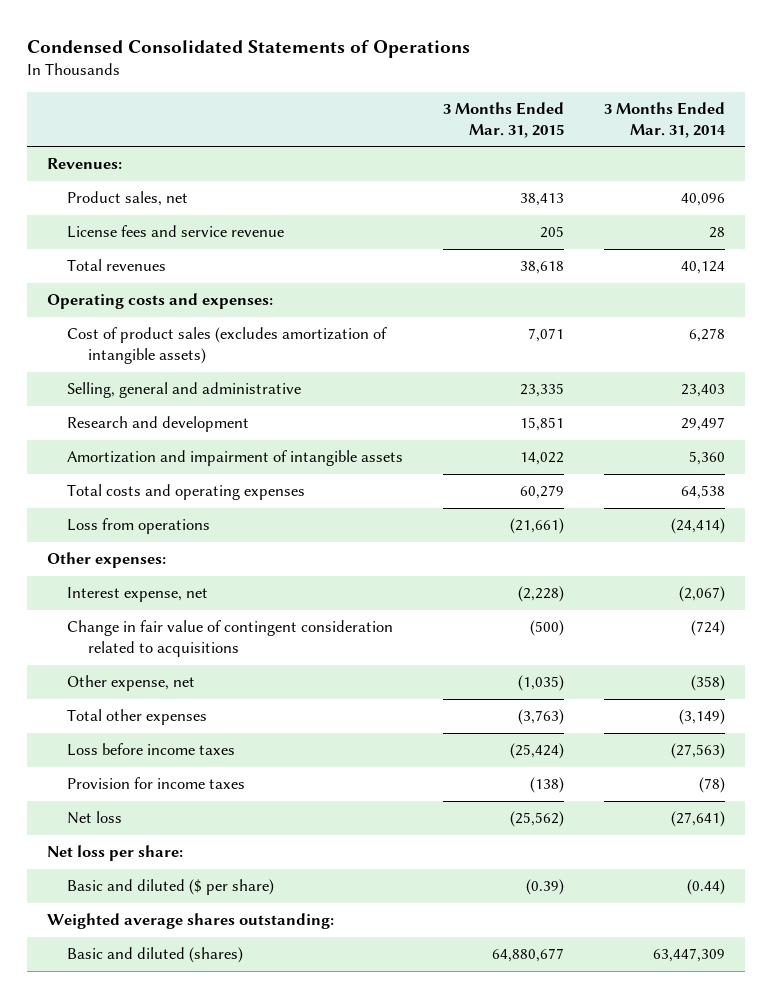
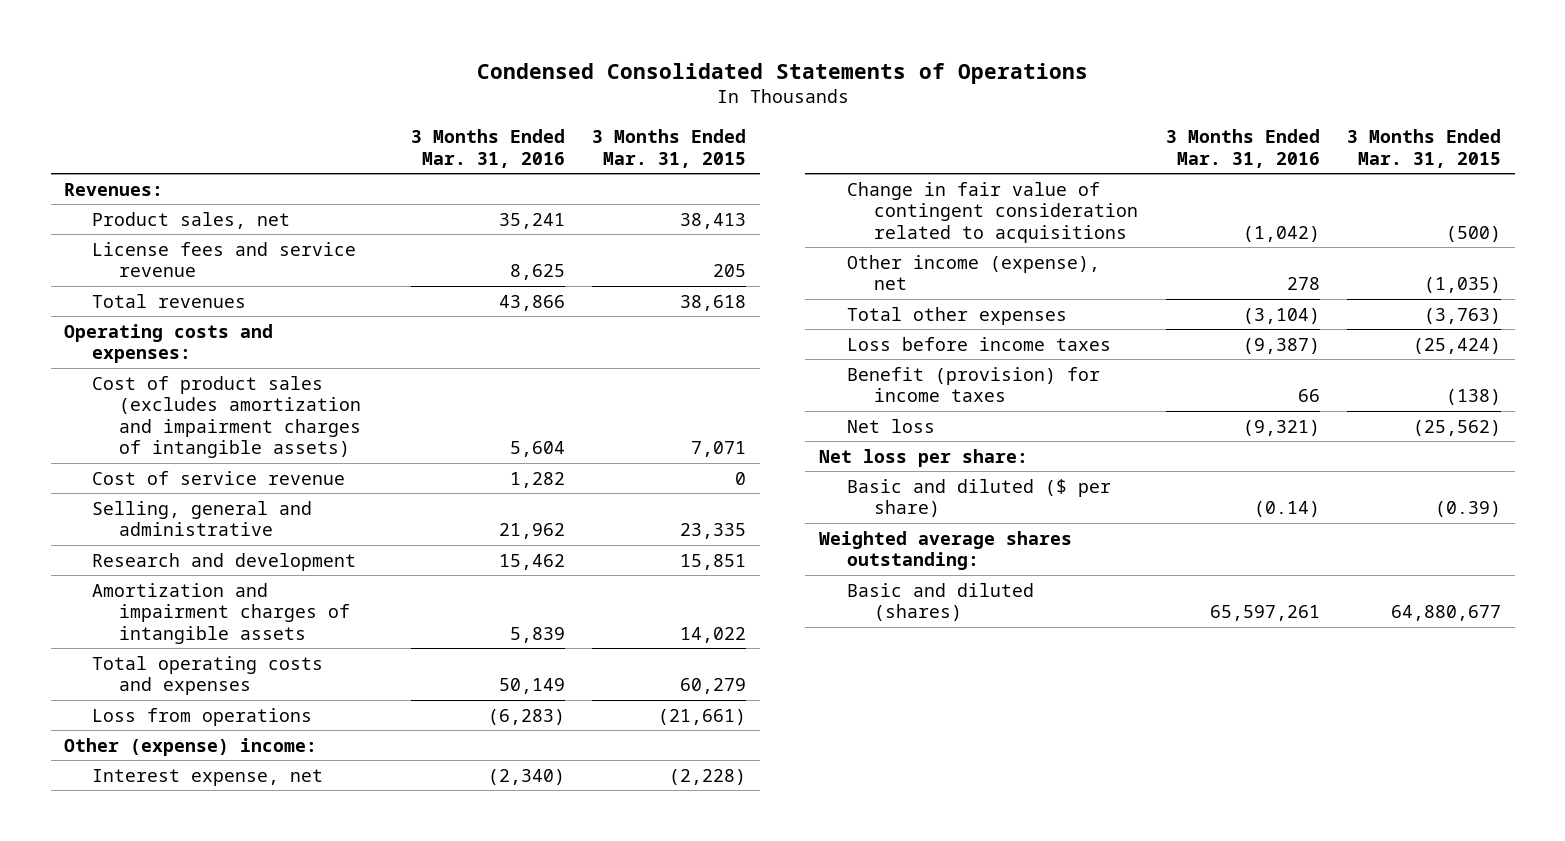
[603,101,726,138] 3 Months Ended Mar. 31, 2014 -> none
none -> [410,129,565,168] 3 Months Ended Mar. 31, 2016
[67,327,388,365] Cost of product sales (excludes amortization of intangible assets) -> [91,375,362,458] Cost of product sales (excludes amortization and impairment charges of intangible assets)
none -> [91,470,345,485] Cost of service revenue
[67,450,404,467] Amortization and impairment of intangible assets -> [91,582,351,644] Amortization and impairment charges of intangible assets
[67,484,306,501] Total costs and operating expenses -> [91,655,323,696] Total operating costs and expenses
[46,552,166,569] Other expenses: -> [64,737,318,756] Other (expense) income:
[67,675,196,692] Other expense, net -> [846,254,1100,291] Other income (expense), net
[67,777,246,790] Provision for income taxes -> [846,366,1100,403] Benefit (provision) for income taxes

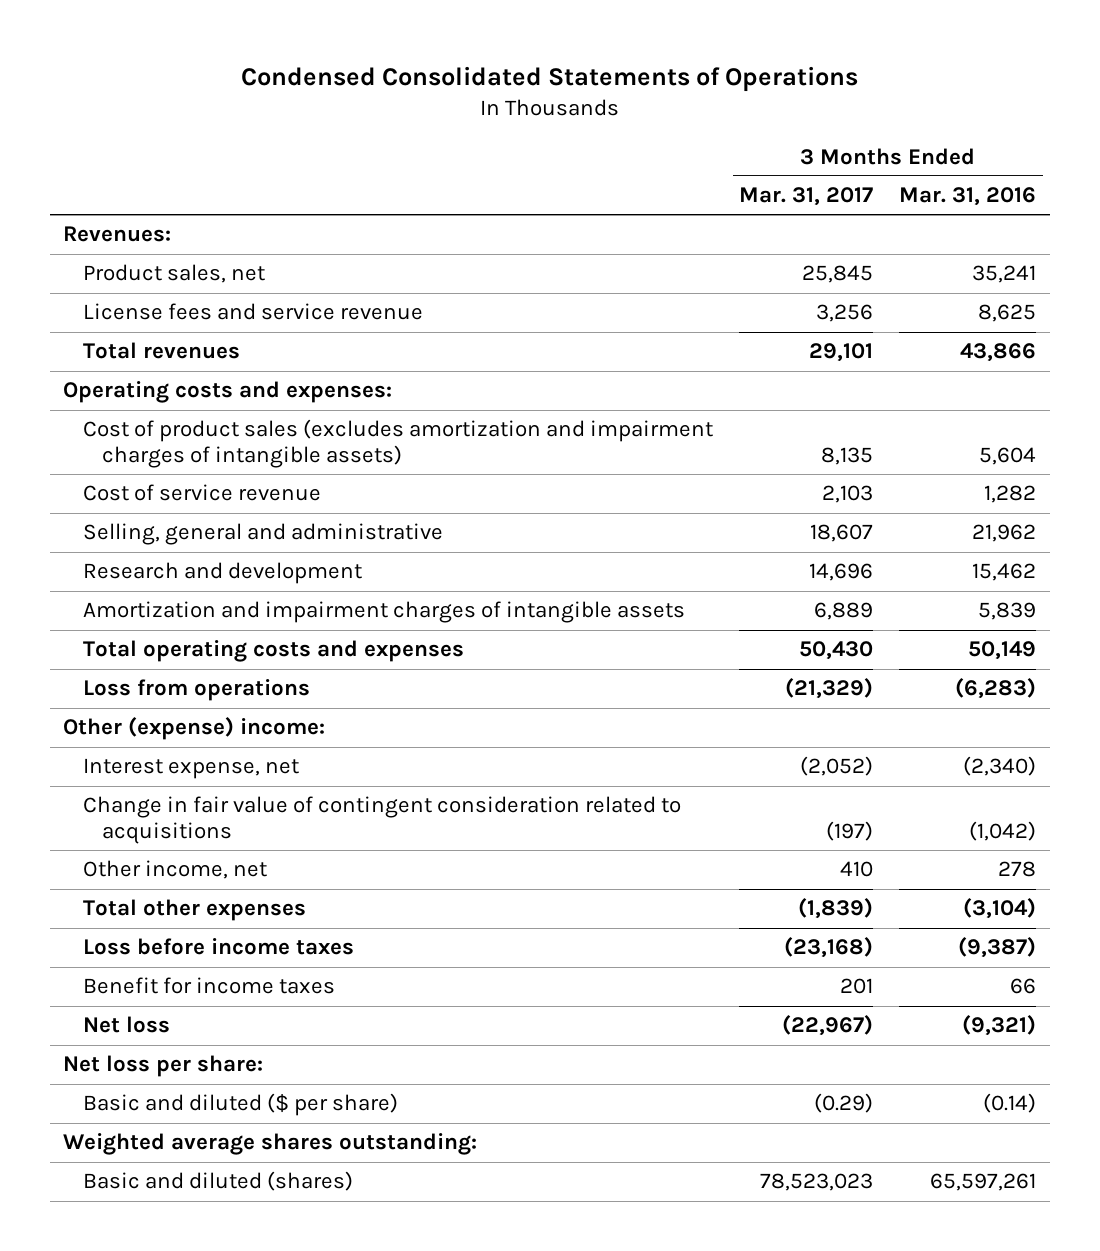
[592,129,747,168] 3 Months Ended Mar. 31, 2015 -> none
none -> [739,187,874,207] Mar. 31, 2017
[846,254,1100,291] Other income (expense), net -> [82,860,267,880] Other income, net
[846,366,1100,403] Benefit (provision) for income taxes -> [82,977,335,995] Benefit for income taxes

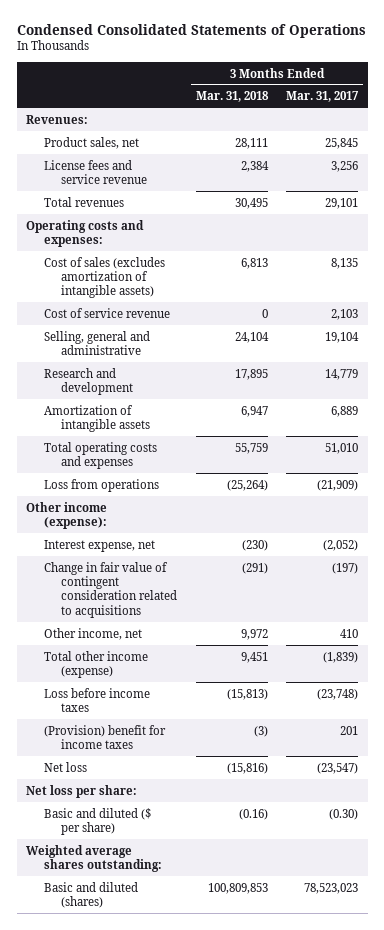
[899,187,1037,207] Mar. 31, 2016 -> none
none -> [195,91,269,103] Mar. 31, 2018
[82,419,713,469] Cost of product sales (excludes amortization and impairment charges of intangible assets) -> [43,256,165,299] Cost of sales (excludes amortization of intangible assets)
[810,524,874,543] 18,607 -> [325,331,360,343] 19,104
[809,563,874,582] 14,696 -> [325,368,359,380] 14,779
[82,601,685,624] Amortization and impairment charges of intangible assets -> [43,404,151,432] Amortization of intangible assets
[799,641,874,661] 50,430 -> [325,442,359,454] 51,010
[785,678,874,700] (21,329) -> [317,479,359,491] (21,909)
[63,717,326,741] Other (expense) income: -> [25,501,107,529] Other income (expense):
[82,899,306,922] Total other expenses -> [43,650,148,678] Total other income (expense)
[784,937,874,959] (23,168) -> [317,688,359,700] (23,748)
[82,977,335,995] Benefit for income taxes -> [43,724,166,749] (Provision) benefit for income taxes
[782,1015,874,1037] (22,967) -> [317,762,359,774] (23,547)
[814,1093,874,1114] (0.29) -> [329,808,359,820] (0.30)

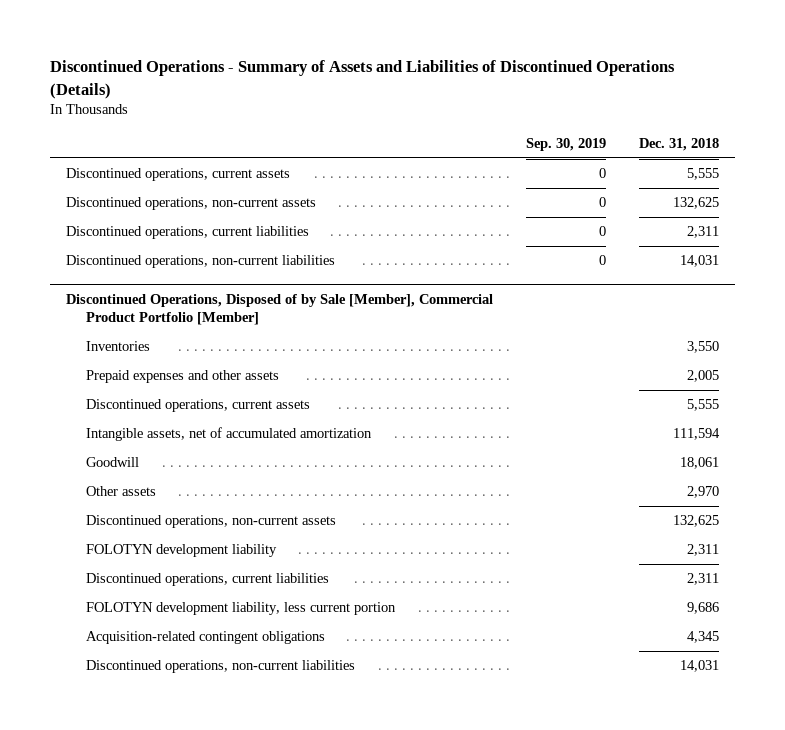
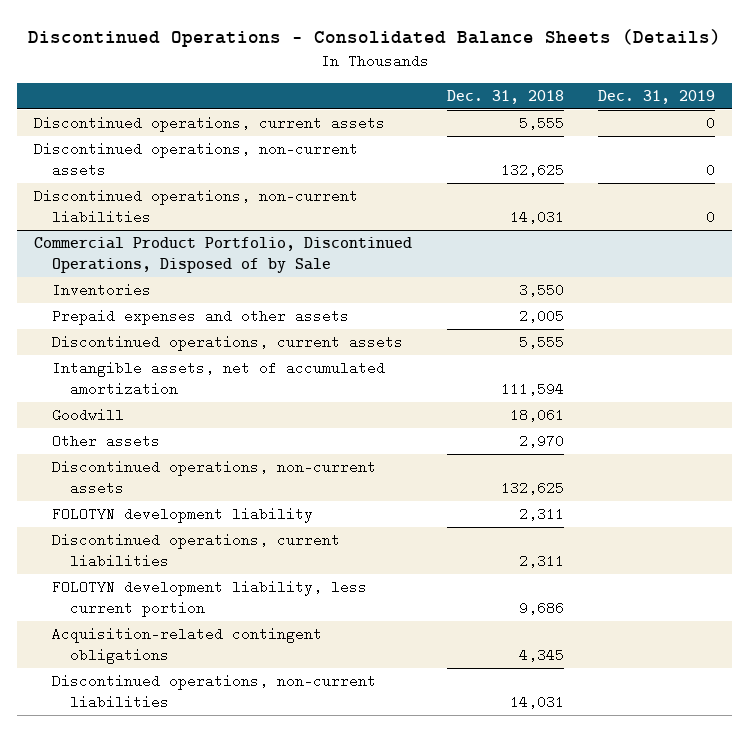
[49,60,675,99] Discontinued Operations - Summary of Assets and Liabilities of Discontinued Operations (Details) -> [27,29,721,48] Discontinued Operations - Consolidated Balance Sheets (Details)
[526,138,607,152] Sep. 30, 2019 -> none
none -> [597,90,715,105] Dec. 31, 2019
[66,226,310,240] Discontinued operations, current liabilities -> none
[66,293,494,326] Discontinued Operations, Disposed of by Sale [Member], Commercial Product Portfolio [Member] -> [34,237,413,274] Commercial Product Portfolio, Discontinued Operations, Disposed of by Sale

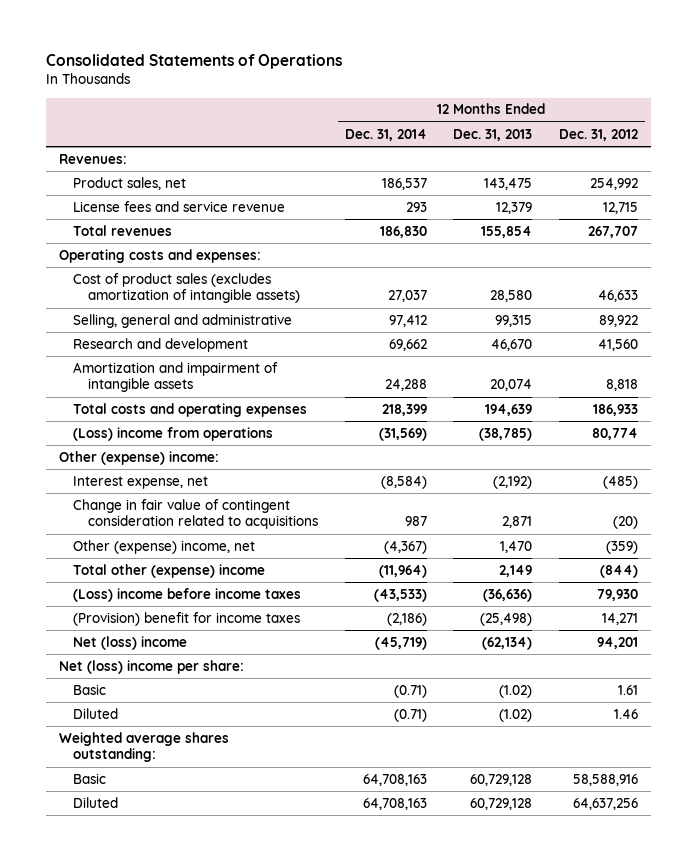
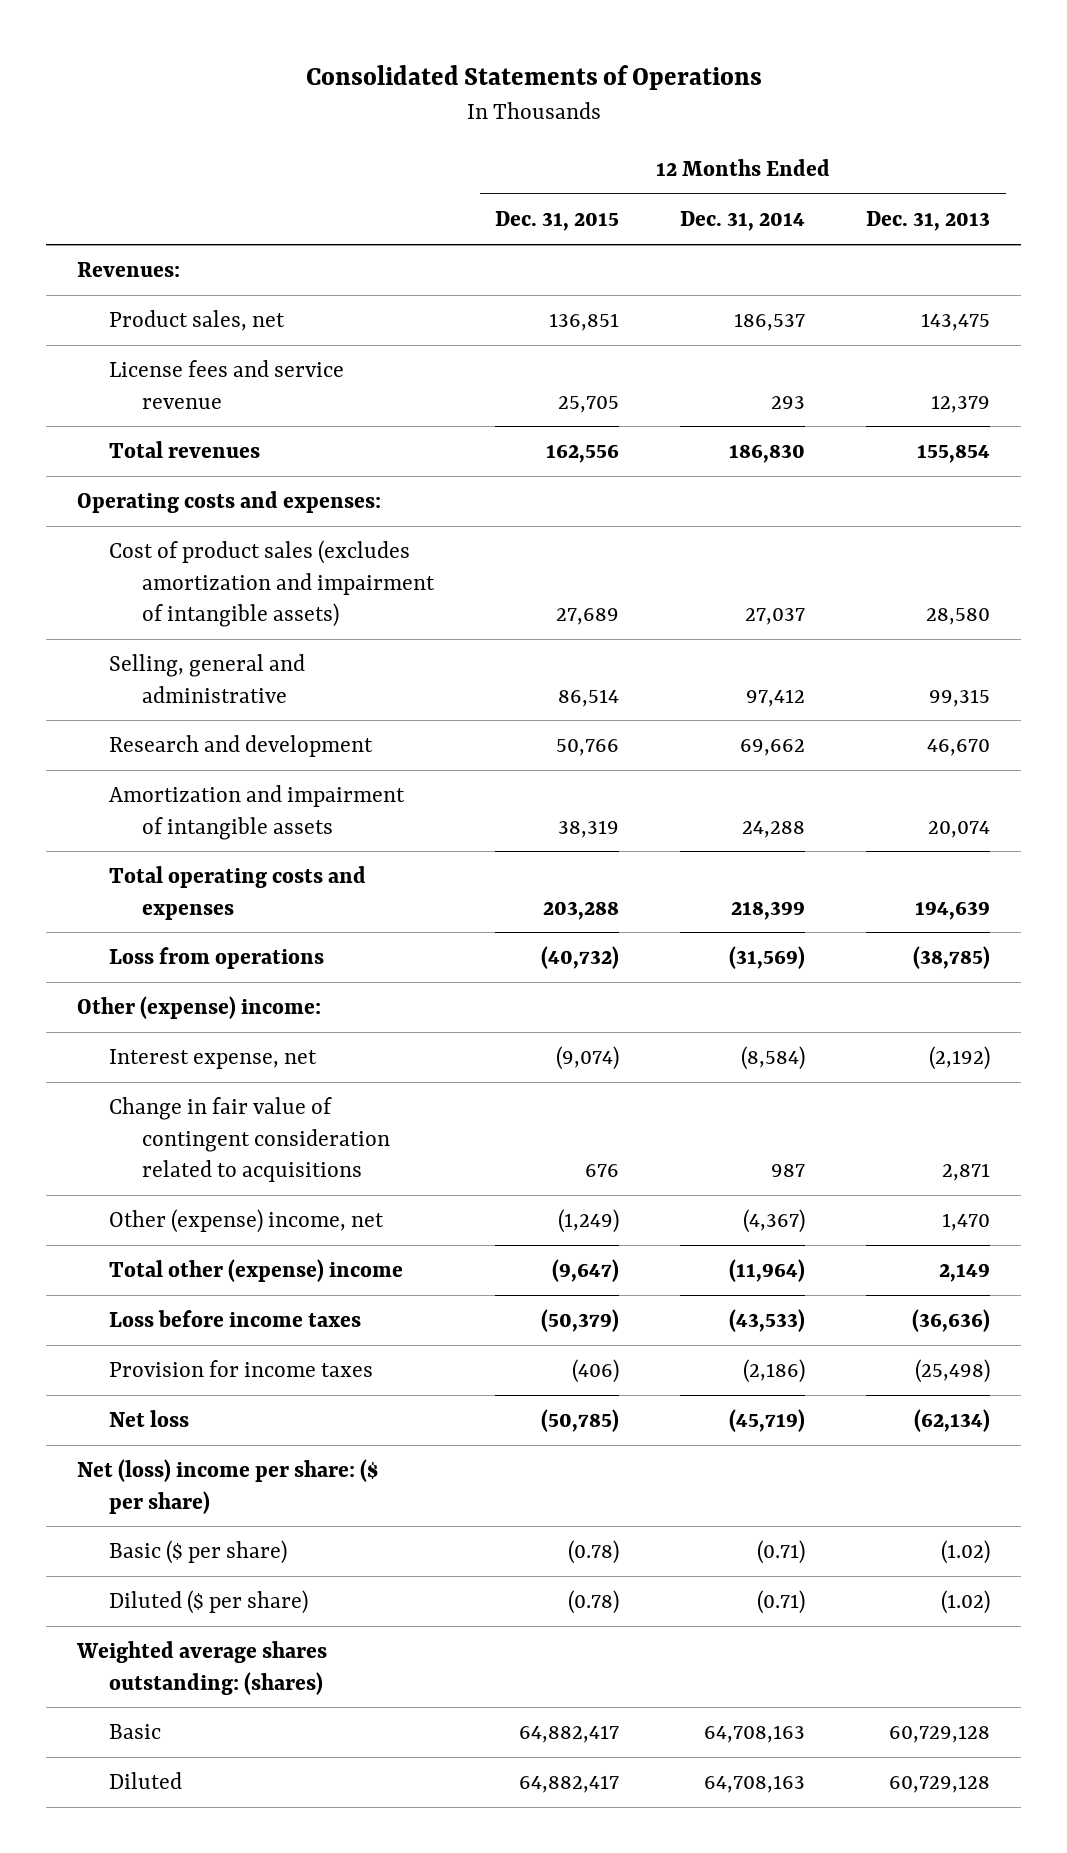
[558,128,638,141] Dec. 31, 2012 -> none
none -> [495,211,620,232] Dec. 31, 2015
[73,272,301,304] Cost of product sales (excludes amortization of intangible assets) -> [109,540,435,627] Cost of product sales (excludes amortization and impairment of intangible assets)
[73,402,308,417] Total costs and operating expenses -> [109,866,367,920] Total operating costs and expenses
[73,426,274,441] (Loss) income from operations -> [109,947,325,970] Loss from operations
[73,587,302,602] (Loss) income before income taxes -> [109,1310,362,1328] Loss before income taxes
[73,611,301,626] (Provision) benefit for income taxes -> [109,1360,374,1378] Provision for income taxes
[73,635,188,650] Net (loss) income -> [109,1410,190,1428] Net loss
[58,659,244,674] Net (loss) income per share: -> [76,1459,378,1514] Net (loss) income per share: ($ per share)
[73,683,107,695] Basic -> [109,1540,288,1565] Basic ($ per share)
[73,707,119,719] Diluted -> [109,1590,309,1615] Diluted ($ per share)
[58,731,229,763] Weighted average shares outstanding: -> [75,1641,327,1695] Weighted average shares outstanding: (shares)

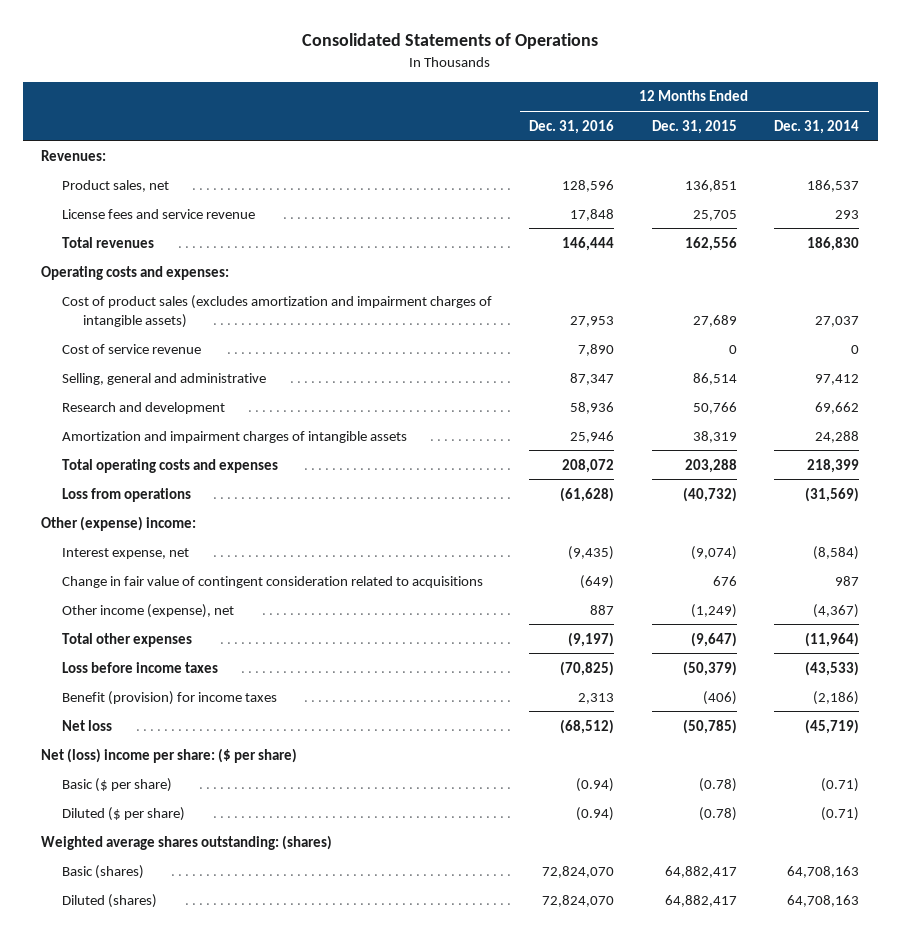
[866,211,991,232] Dec. 31, 2013 -> none
none -> [529,119,615,134] Dec. 31, 2016
[109,540,435,627] Cost of product sales (excludes amortization and impairment of intangible assets) -> [61,294,492,328] Cost of product sales (excludes amortization and impairment charges of intangible assets)
none -> [61,343,201,354] Cost of service revenue
[109,785,406,840] Amortization and impairment of intangible assets -> [61,430,407,443] Amortization and impairment charges of intangible assets
[109,1209,385,1234] Other (expense) income, net -> [61,603,234,618] Other income (expense), net
[109,1259,404,1283] Total other (expense) income -> [61,632,192,647] Total other expenses
[109,1360,374,1378] Provision for income taxes -> [61,690,277,705] Benefit (provision) for income taxes
[109,1724,162,1740] Basic -> [61,864,144,879] Basic (shares)
[109,1772,183,1790] Diluted -> [61,893,157,908] Diluted (shares)

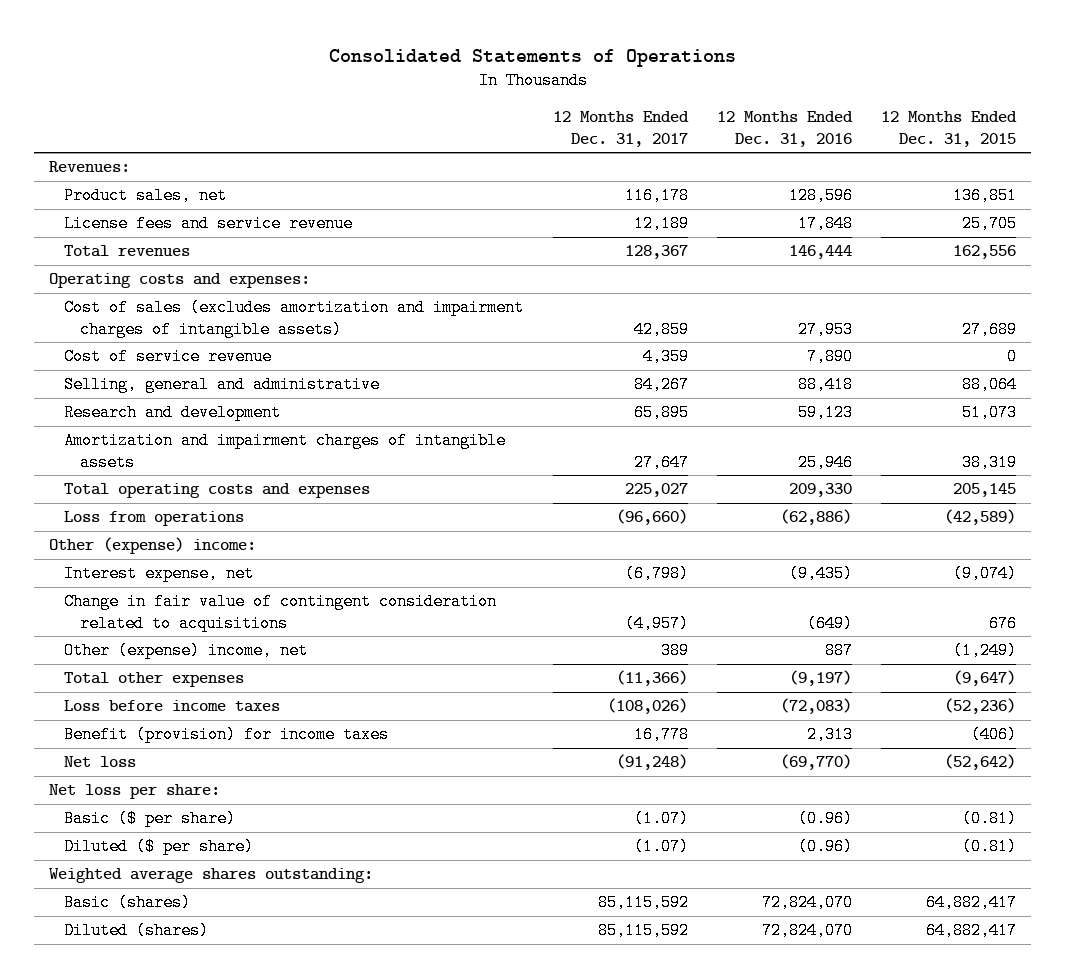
[774,119,860,134] Dec. 31, 2014 -> none
none -> [552,111,689,147] 12 Months Ended Dec. 31, 2017
[61,294,492,328] Cost of product sales (excludes amortization and impairment charges of intangible assets) -> [64,299,525,338] Cost of sales (excludes amortization and impairment charges of intangible assets)
[570,372,615,385] 87,347 -> [797,376,853,394] 88,418
[692,372,737,385] 86,514 -> [962,376,1018,394] 88,064
[570,401,615,414] 58,936 -> [797,404,853,422] 59,123
[692,401,737,414] 50,766 -> [962,404,1018,422] 51,073
[562,458,615,473] 208,072 -> [788,483,852,498] 209,330
[684,458,737,473] 203,288 -> [953,483,1017,498] 205,145
[560,486,615,502] (61,628) -> [779,509,852,526] (62,886)
[682,486,737,502] (40,732) -> [944,509,1017,526] (42,589)
[61,603,234,618] Other income (expense), net -> [64,642,309,660] Other (expense) income, net
[560,660,615,676] (70,825) -> [779,698,852,715] (72,083)
[682,660,737,676] (50,379) -> [944,698,1017,715] (52,236)
[560,718,615,734] (68,512) -> [779,754,852,771] (69,770)
[682,718,737,734] (50,785) -> [944,754,1017,771] (52,642)
[41,747,298,763] Net (loss) income per share: ($ per share) -> [48,784,220,800] Net loss per share:
[576,777,615,792] (0.94) -> [797,810,853,828] (0.96)
[698,777,737,792] (0.78) -> [962,810,1018,828] (0.81)
[576,806,615,821] (0.94) -> [797,838,853,856] (0.96)
[698,806,737,821] (0.78) -> [962,838,1018,856] (0.81)
[41,834,333,850] Weighted average shares outstanding: (shares) -> [48,868,373,884] Weighted average shares outstanding:

